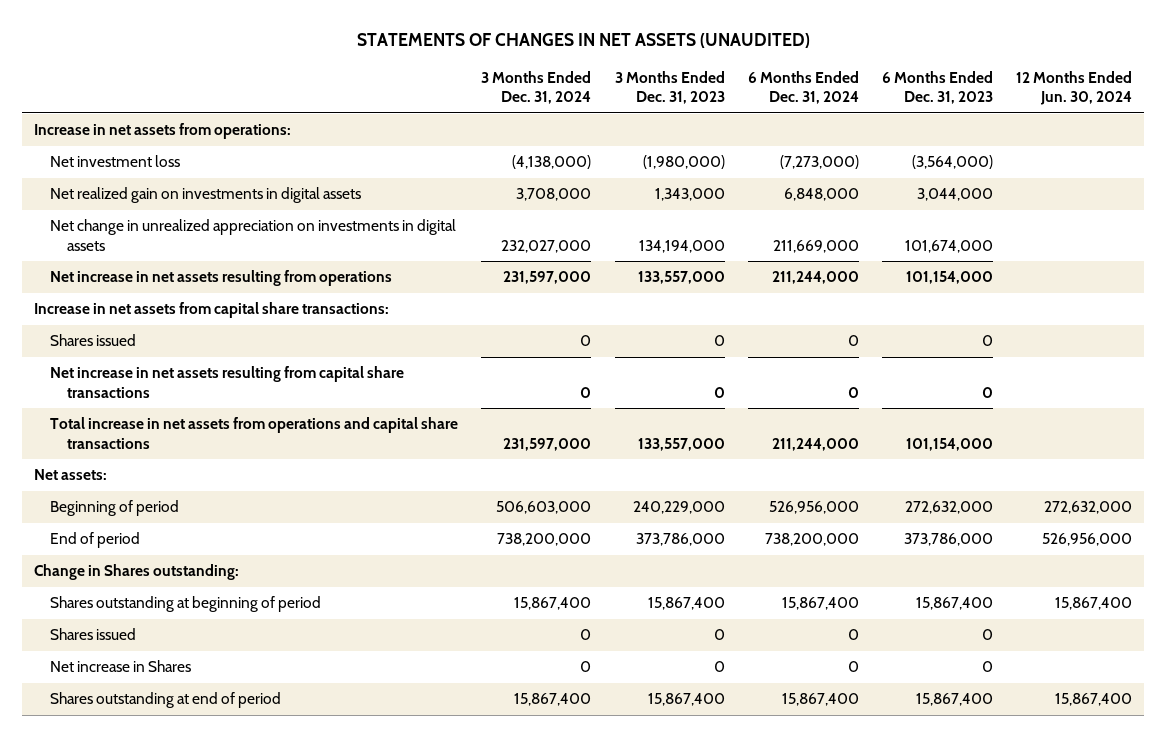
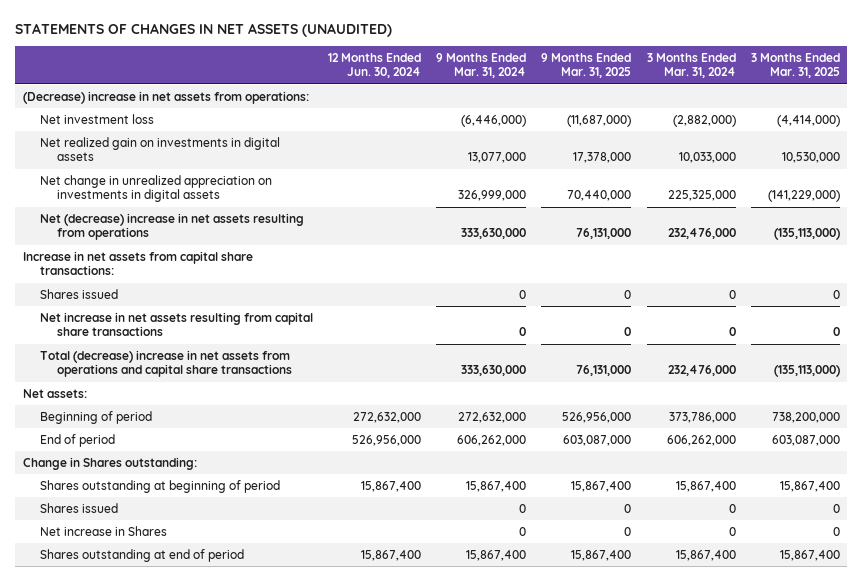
[481,70,592,105] 3 Months Ended Dec. 31, 2024 -> none
[614,70,725,105] 3 Months Ended Dec. 31, 2023 -> none
[747,70,859,105] 6 Months Ended Dec. 31, 2024 -> none
[881,70,993,105] 6 Months Ended Dec. 31, 2023 -> none
none -> [436,52,527,79] 9 Months Ended Mar. 31, 2024
none -> [541,52,632,79] 9 Months Ended Mar. 31, 2025
none -> [646,52,736,79] 3 Months Ended Mar. 31, 2024
none -> [750,52,840,79] 3 Months Ended Mar. 31, 2025
[33,123,291,140] Increase in net assets from operations: -> [22,91,309,105] (Decrease) increase in net assets from operations:
[50,270,393,287] Net increase in net assets resulting from operations -> [39,213,304,241] Net (decrease) increase in net assets resulting from operations
[50,417,459,449] Total increase in net assets from operations and capital share transactions -> [39,350,292,378] Total (decrease) increase in net assets from operations and capital share transactions

